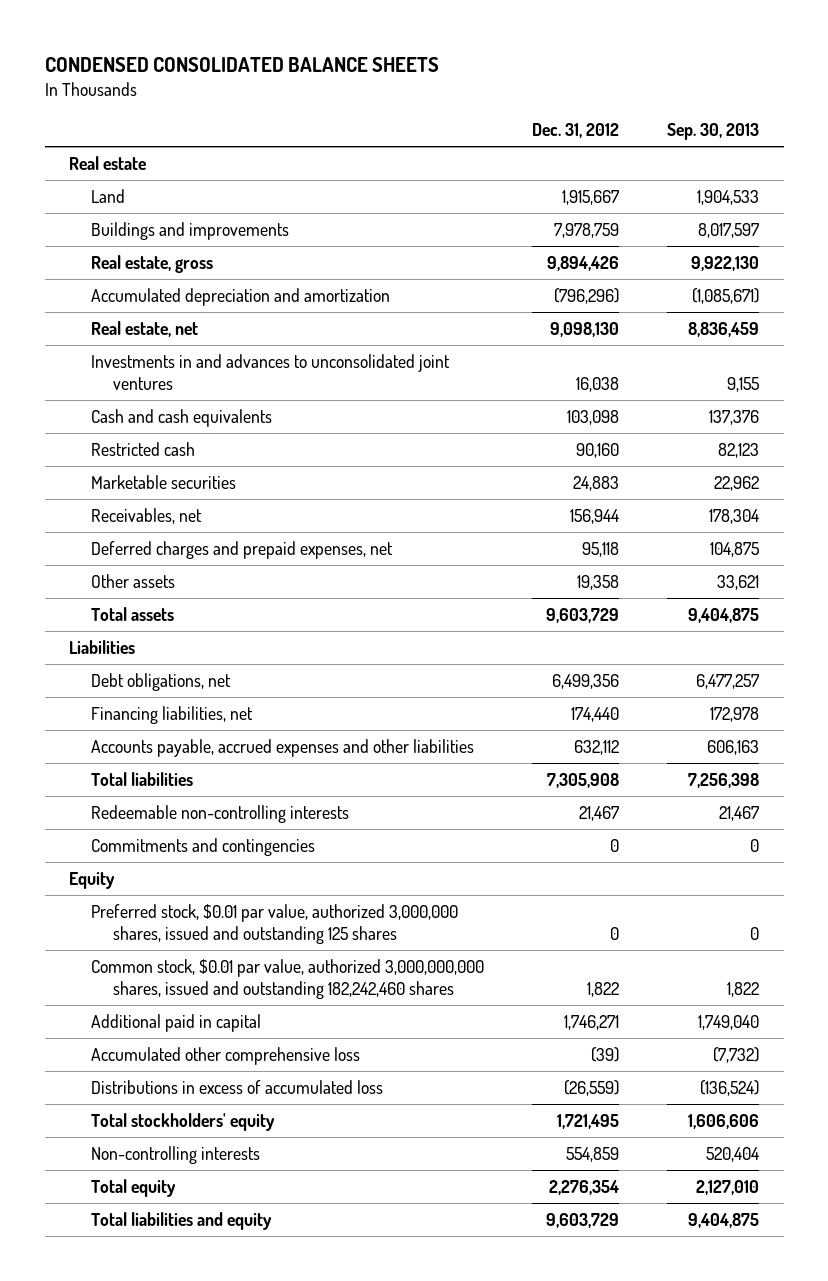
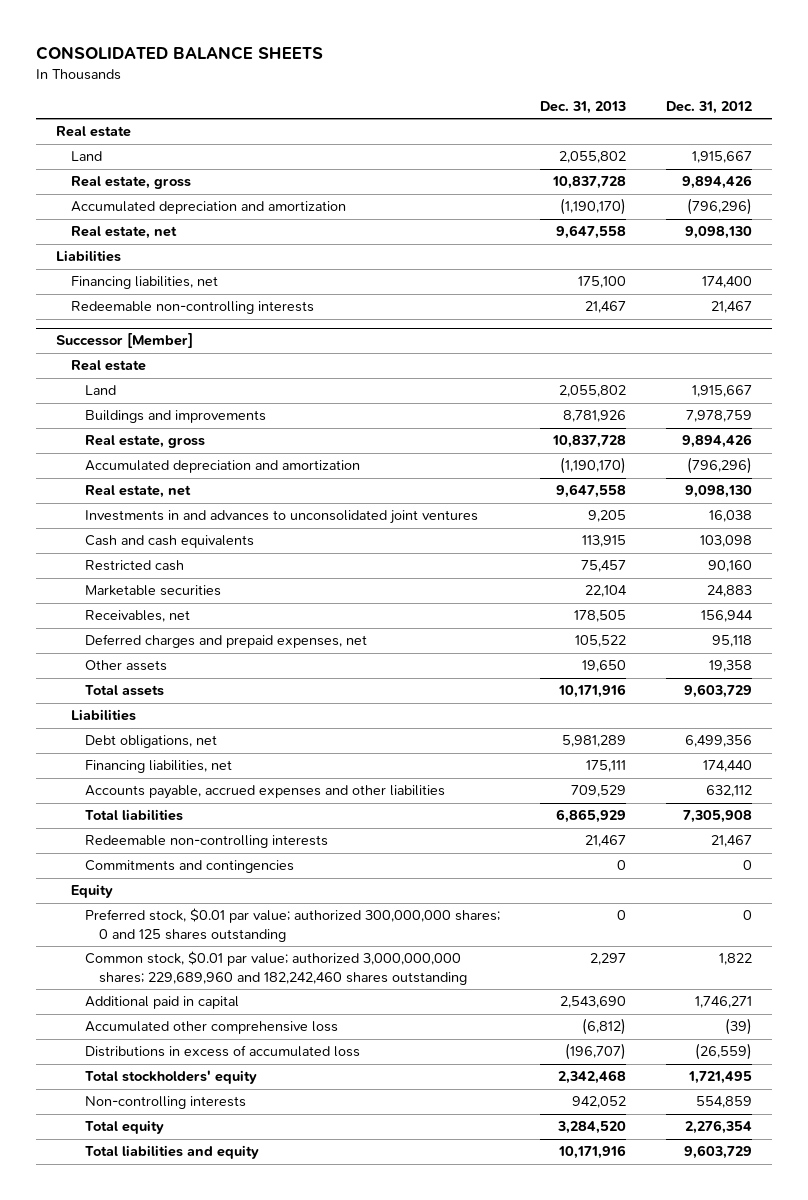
[44,56,439,72] CONDENSED CONSOLIDATED BALANCE SHEETS -> [36,46,324,61] CONSOLIDATED BALANCE SHEETS
[667,123,760,141] Sep. 30, 2013 -> none
none -> [539,101,626,115] Dec. 31, 2013
none -> [70,176,191,190] Real estate, gross
none -> [70,201,346,215] Accumulated depreciation and amortization
none -> [70,226,177,240] Real estate, net
none -> [56,250,122,263] Liabilities
none -> [70,276,218,290] Financing liabilities, net
none -> [70,301,314,315] Redeemable non-controlling interests
none -> [56,333,194,349] Successor [Member]
none -> [70,360,146,372] Real estate
none -> [84,385,116,396] Land
[90,903,458,945] Preferred stock, $0.01 par value, authorized 3,000,000 shares, issued and outstanding 125 shares -> [84,908,500,942] Preferred stock, $0.01 par value; authorized 300,000,000 shares; 0 and 125 shares outstanding
[90,958,484,1000] Common stock, $0.01 par value, authorized 3,000,000,000 shares, issued and outstanding 182,242,460 shares -> [84,951,468,985] Common stock, $0.01 par value; authorized 3,000,000,000 shares; 229,689,960 and 182,242,460 shares outstanding

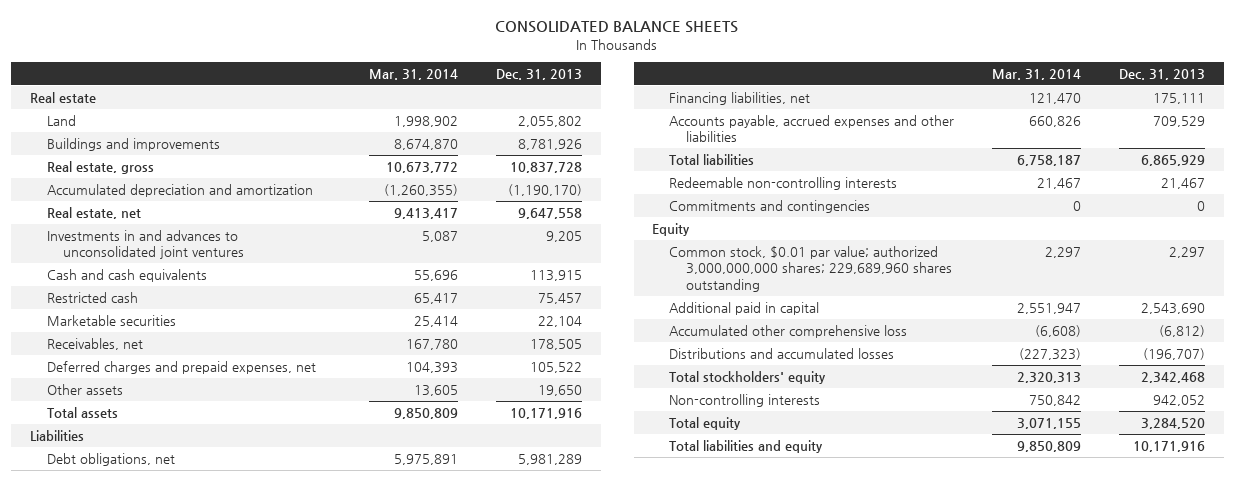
[665,101,752,115] Dec. 31, 2012 -> none
none -> [369,69,459,81] Mar. 31, 2014
[70,176,191,190] Real estate, gross -> none
[70,201,346,215] Accumulated depreciation and amortization -> none
[70,226,177,240] Real estate, net -> none
[56,250,122,263] Liabilities -> none
[70,276,218,290] Financing liabilities, net -> none
[70,301,314,315] Redeemable non-controlling interests -> none
[56,333,194,349] Successor [Member] -> none
[70,360,146,372] Real estate -> none
[84,385,116,396] Land -> none
[84,908,500,942] Preferred stock, $0.01 par value; authorized 300,000,000 shares; 0 and 125 shares outstanding -> none
[84,951,468,985] Common stock, $0.01 par value; authorized 3,000,000,000 shares; 229,689,960 and 182,242,460 shares outstanding -> [669,246,953,292] Common stock, $0.01 par value; authorized 3,000,000,000 shares; 229,689,960 shares outstanding
[84,1045,360,1058] Distributions in excess of accumulated loss -> [669,348,895,360] Distributions and accumulated losses

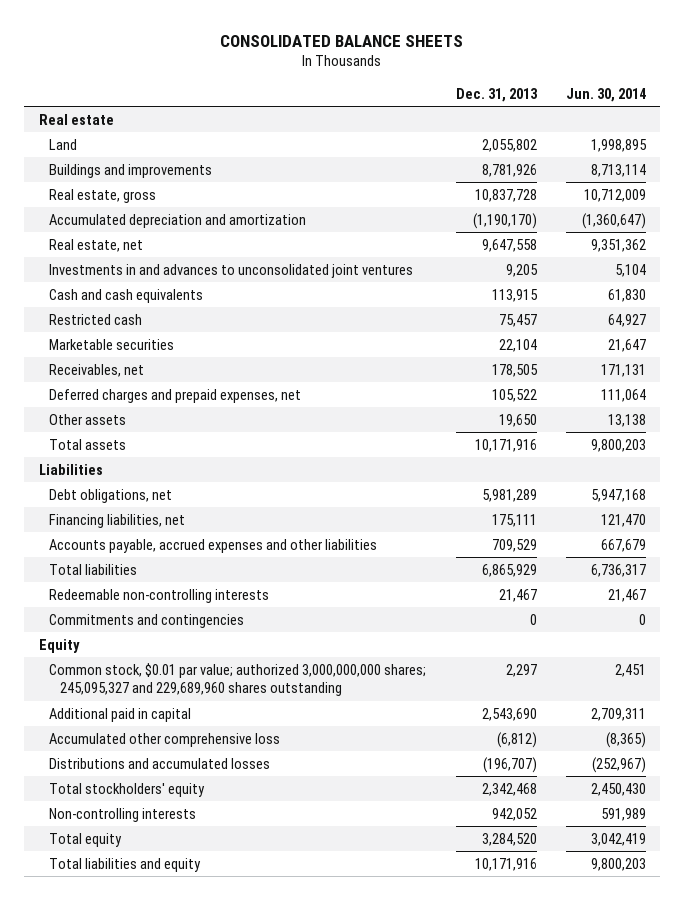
[369,69,459,81] Mar. 31, 2014 -> none
none -> [565,87,646,102] Jun. 30, 2014
[669,246,953,292] Common stock, $0.01 par value; authorized 3,000,000,000 shares; 229,689,960 shares outstanding -> [49,662,427,697] Common stock, $0.01 par value; authorized 3,000,000,000 shares; 245,095,327 and 229,689,960 shares outstanding

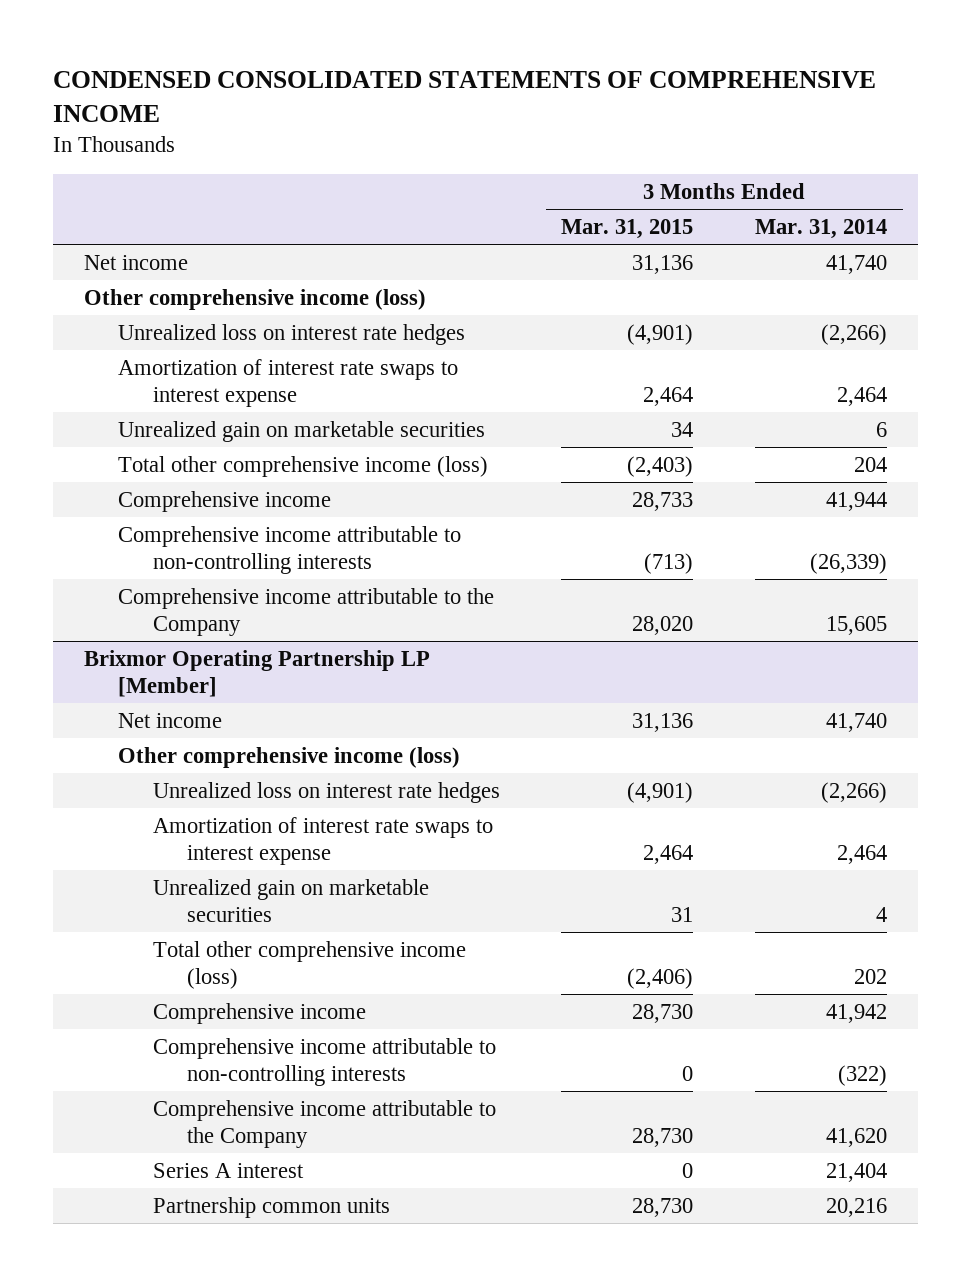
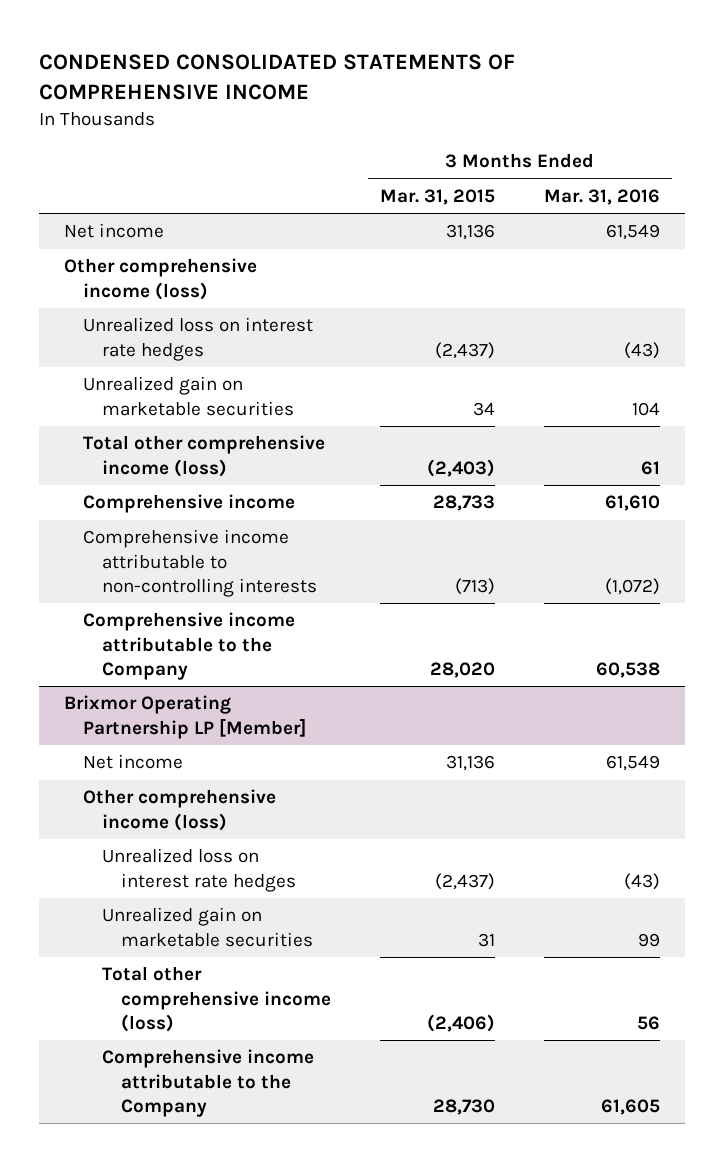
[755,218,888,239] Mar. 31, 2014 -> none
none -> [544,188,661,205] Mar. 31, 2016
[118,358,459,408] Amortization of interest rate swaps to interest expense -> none
[627,323,694,345] (4,901) -> [434,341,495,359] (2,437)
[152,816,493,866] Amortization of interest rate swaps to interest expense -> none
[627,781,694,803] (4,901) -> [434,872,495,890] (2,437)
[152,1002,366,1024] Comprehensive income -> none
[152,1037,496,1087] Comprehensive income attributable to non-controlling interests -> none
[152,1162,304,1178] Series A interest -> none
[152,1196,390,1218] Partnership common units -> none

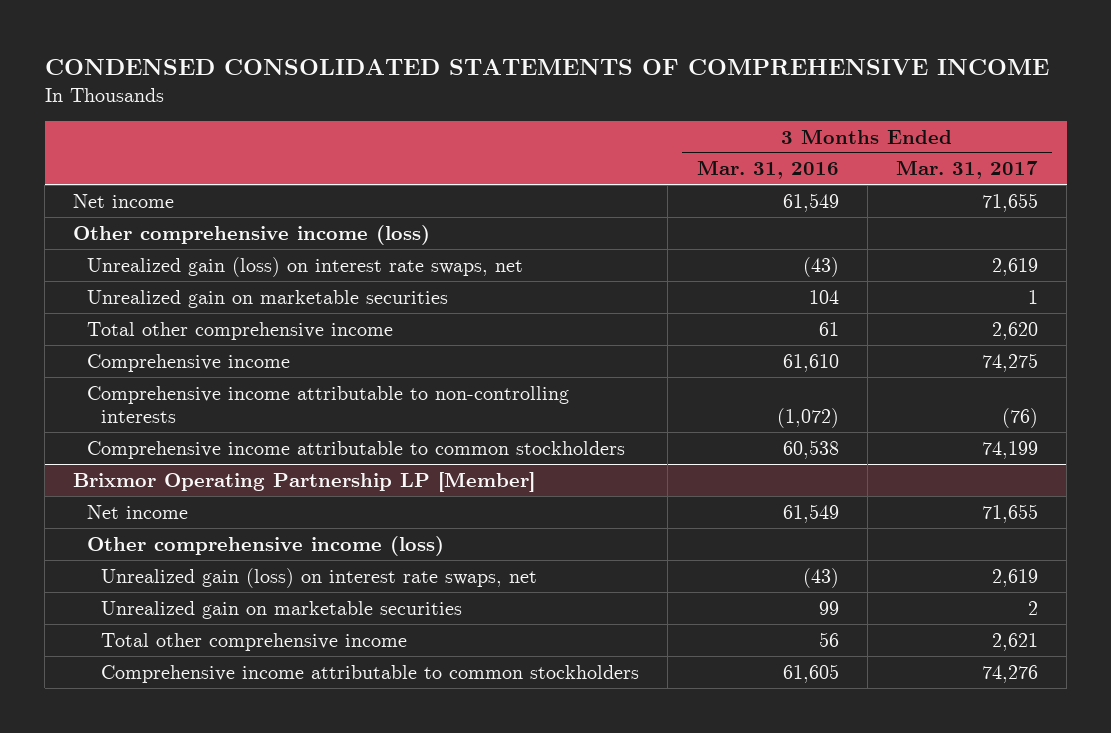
[379,188,495,205] Mar. 31, 2015 -> none
none -> [895,160,1038,180] Mar. 31, 2017
[82,317,313,361] Unrealized loss on interest rate hedges -> [87,256,524,277] Unrealized gain (loss) on interest rate swaps, net
[82,435,325,477] Total other comprehensive income (loss) -> [87,321,394,340] Total other comprehensive income
[82,612,295,680] Comprehensive income attributable to the Company -> [87,440,626,459] Comprehensive income attributable to common stockholders
[101,848,296,892] Unrealized loss on interest rate hedges -> [101,567,538,588] Unrealized gain (loss) on interest rate swaps, net
[101,966,331,1032] Total other comprehensive income (loss) -> [101,632,408,651] Total other comprehensive income
[101,1049,314,1117] Comprehensive income attributable to the Company -> [101,664,640,683] Comprehensive income attributable to common stockholders

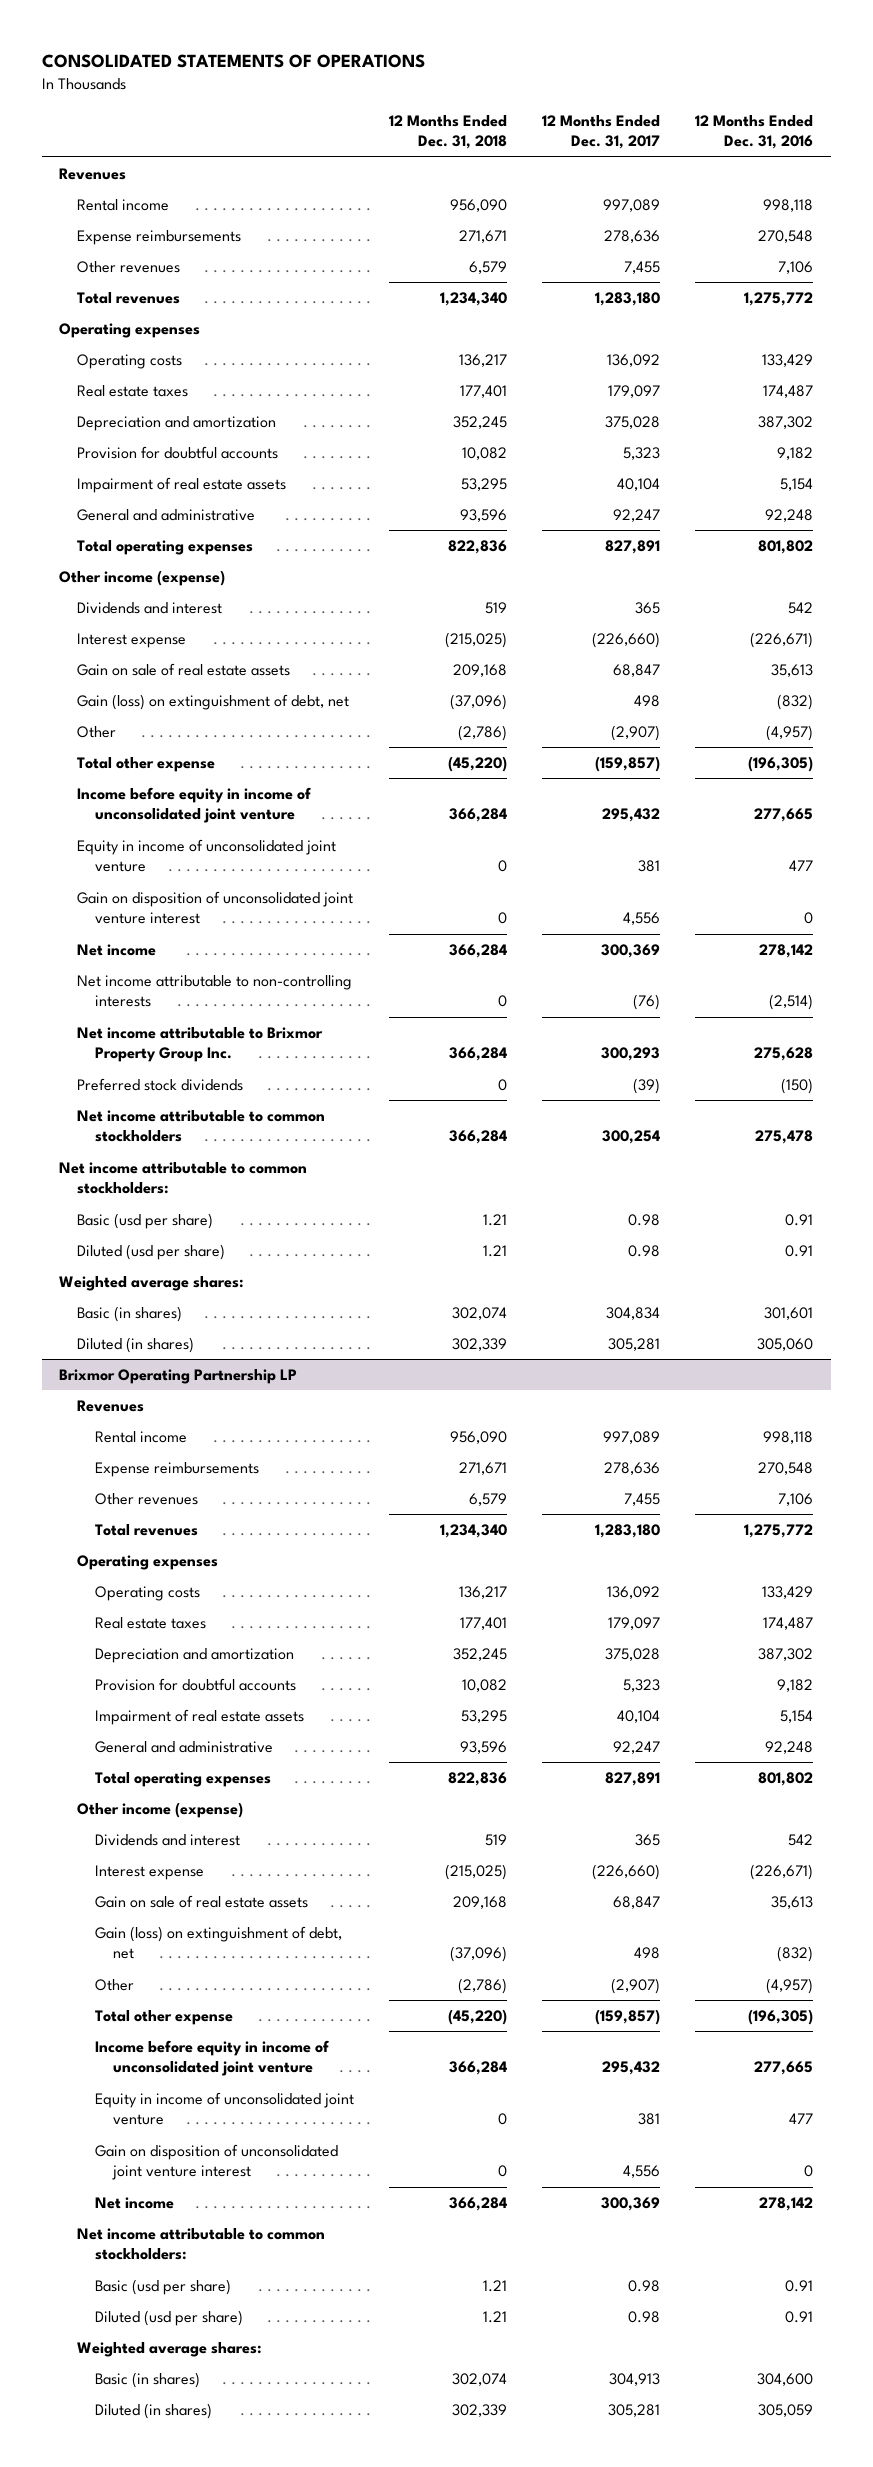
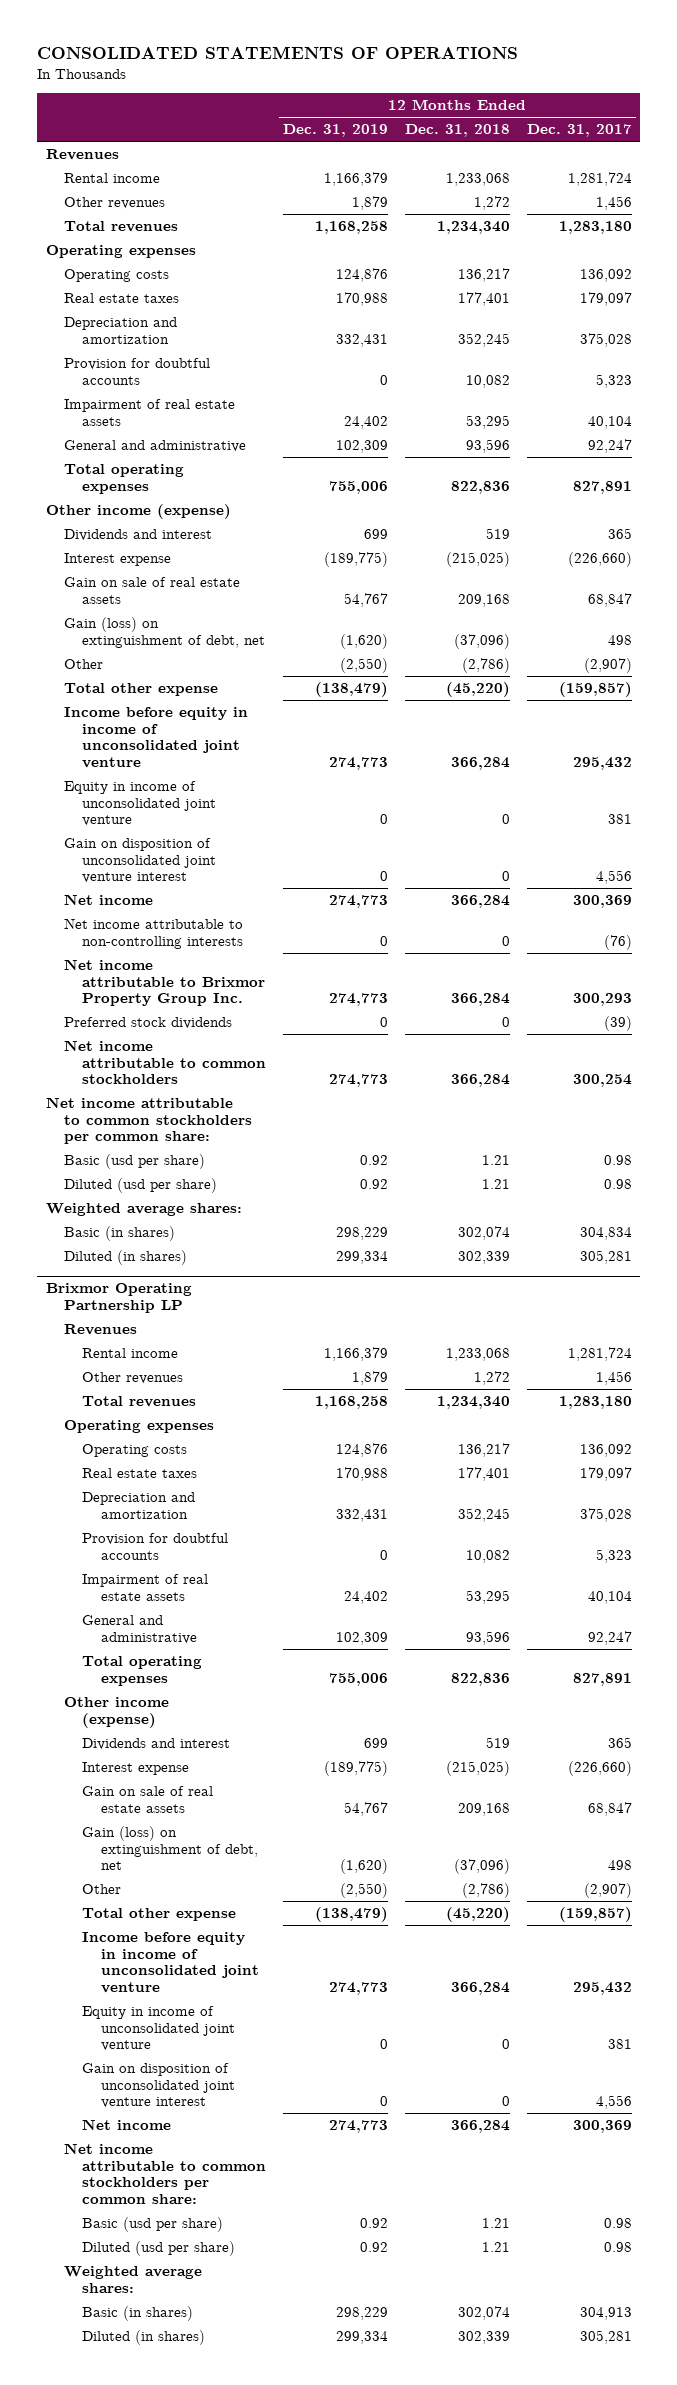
[695,115,814,150] 12 Months Ended Dec. 31, 2016 -> none
none -> [283,124,389,138] Dec. 31, 2019
[77,230,242,246] Expense reimbursements -> none
[450,199,508,213] 956,090 -> [445,172,510,186] 1,233,068
[603,199,661,213] 997,089 -> [567,171,632,186] 1,281,724
[469,261,508,275] 6,579 -> [473,195,510,210] 1,272
[624,261,661,275] 7,455 -> [595,195,632,210] 1,456
[59,1162,308,1195] Net income attributable to common stockholders: -> [45,1096,253,1145] Net income attributable to common stockholders per common share:
[94,1462,259,1478] Expense reimbursements -> none
[450,1431,508,1445] 956,090 -> [445,1347,510,1361] 1,233,068
[603,1431,661,1445] 997,089 -> [567,1346,632,1361] 1,281,724
[469,1493,508,1507] 6,579 -> [473,1370,510,1385] 1,272
[624,1493,661,1507] 7,455 -> [595,1370,632,1385] 1,456
[77,2228,326,2261] Net income attributable to common stockholders: -> [64,2142,267,2204] Net income attributable to common stockholders per common share:

